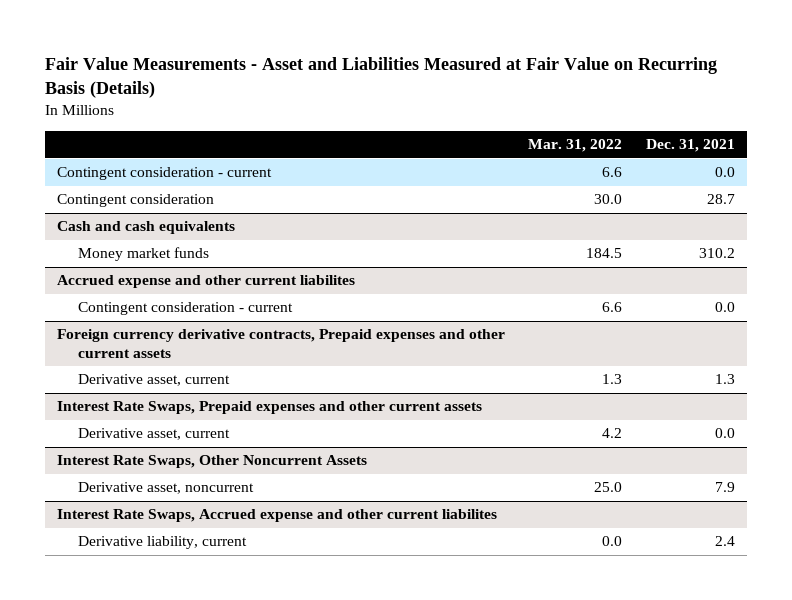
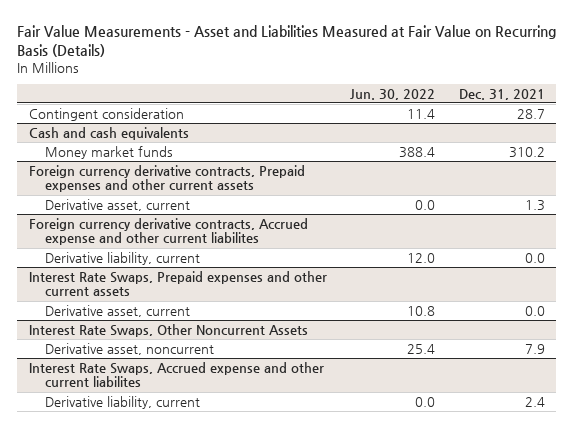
[528,139,623,153] Mar. 31, 2022 -> none
none -> [350,88,436,100] Jun. 30, 2022
[56,167,272,181] Contingent consideration - current -> none
[56,275,355,289] Accrued expense and other current liabilites -> none
[77,302,293,316] Contingent consideration - current -> none
none -> [28,217,308,246] Foreign currency derivative contracts, Accrued expense and other current liabilites
none -> [45,251,201,265] Derivative liability, current

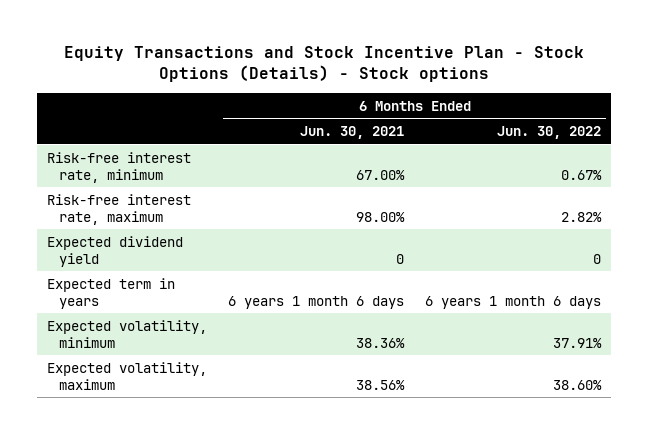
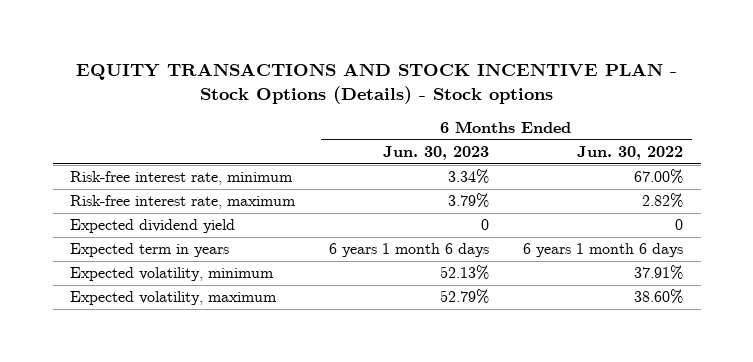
[64,46,585,83] Equity Transactions and Stock Incentive Plan - Stock Options (Details) - Stock options -> [75,63,677,105] EQUITY TRANSACTIONS AND STOCK INCENTIVE PLAN - Stock Options (Details) - Stock options
[300,125,405,139] Jun. 30, 2021 -> none
none -> [383,146,490,161] Jun. 30, 2023
[561,169,603,180] 0.67% -> [634,169,684,185] 67.00%

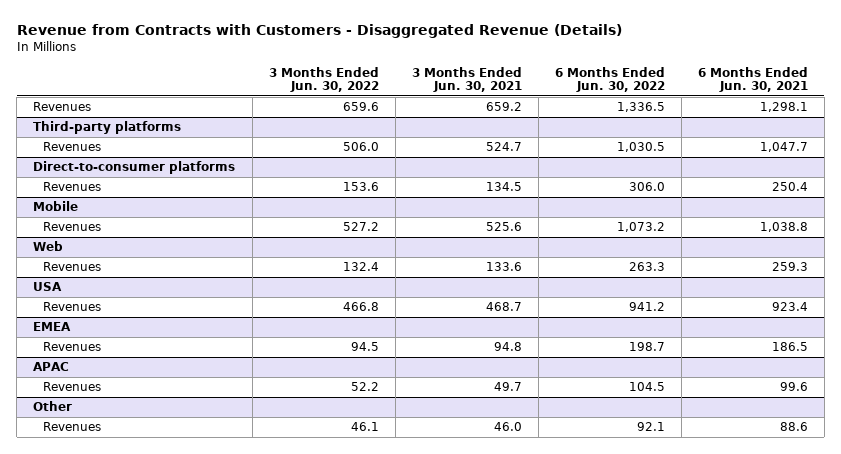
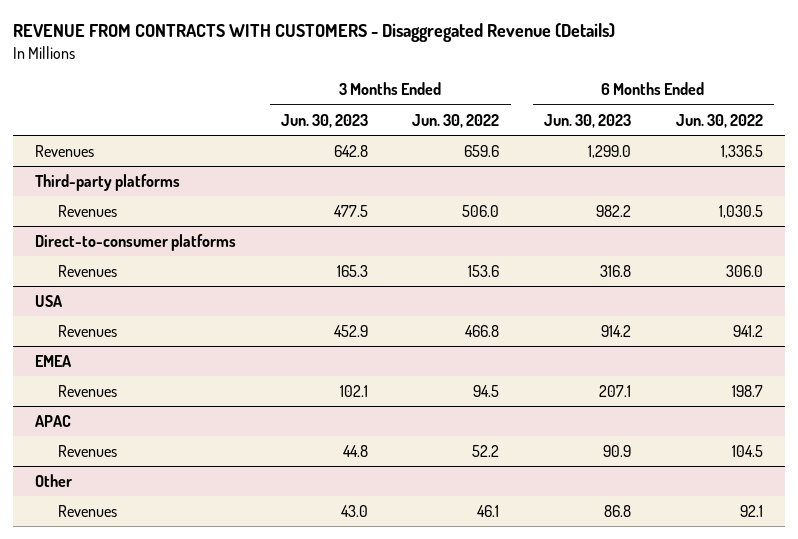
[16,23,622,38] Revenue from Contracts with Customers - Disaggregated Revenue (Details) -> [12,23,615,43] REVENUE FROM CONTRACTS WITH CUSTOMERS - Disaggregated Revenue (Details)
[411,66,522,92] 3 Months Ended Jun. 30, 2021 -> none
[697,66,808,92] 6 Months Ended Jun. 30, 2021 -> none
none -> [280,113,368,128] Jun. 30, 2023
none -> [544,113,632,128] Jun. 30, 2023
[33,201,79,212] Mobile -> none
[43,222,102,232] Revenues -> none
[33,241,64,252] Web -> none
[43,262,102,272] Revenues -> none

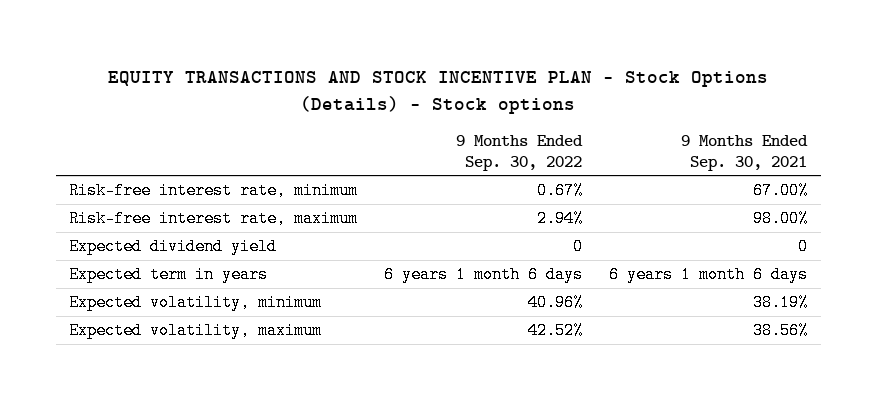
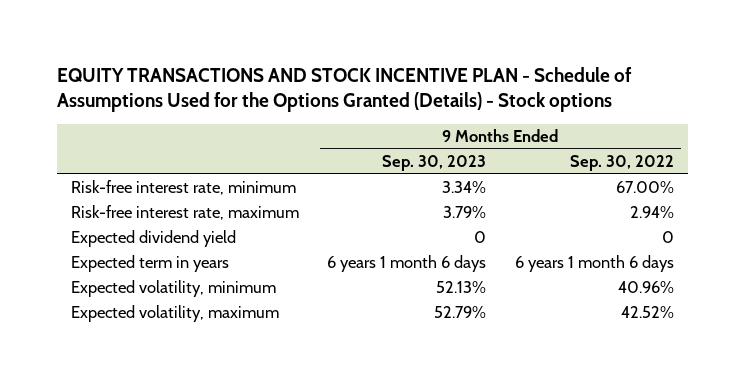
[108,70,769,114] EQUITY TRANSACTIONS AND STOCK INCENTIVE PLAN - Stock Options (Details) - Stock options -> [56,67,632,113] EQUITY TRANSACTIONS AND STOCK INCENTIVE PLAN - Schedule of Assumptions Used for the Options Granted (Details) - Stock options
[681,135,809,171] 9 Months Ended Sep. 30, 2021 -> none
none -> [382,155,487,172] Sep. 30, 2023
[537,182,584,200] 0.67% -> [615,181,674,194] 67.00%

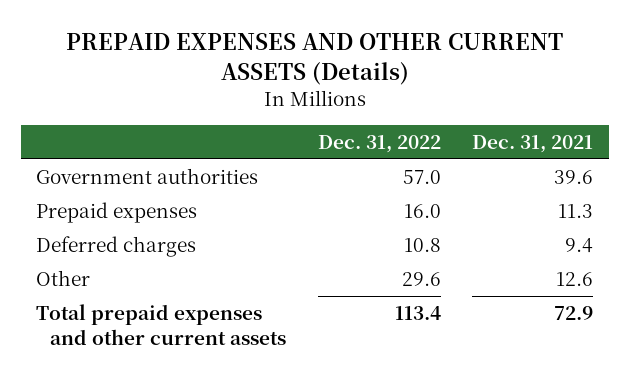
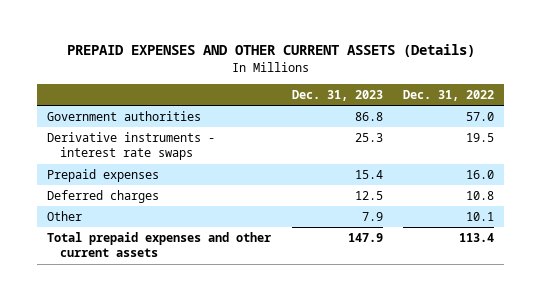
[472,134,594,153] Dec. 31, 2021 -> none
none -> [291,89,383,101] Dec. 31, 2023
none -> [47,131,216,161] Derivative instruments - interest rate swaps
[401,271,441,286] 29.6 -> [466,211,495,221] 10.1

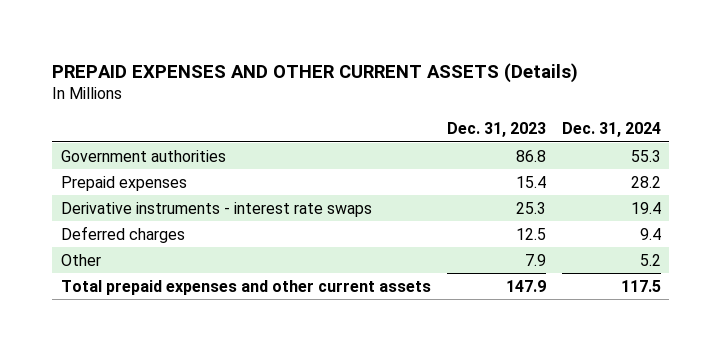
[403,89,495,101] Dec. 31, 2022 -> none
none -> [562,122,662,138] Dec. 31, 2024
[47,131,216,161] Derivative instruments - interest rate swaps -> [60,201,372,217] Derivative instruments - interest rate swaps

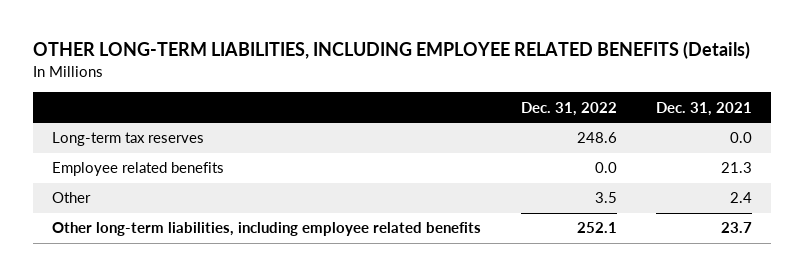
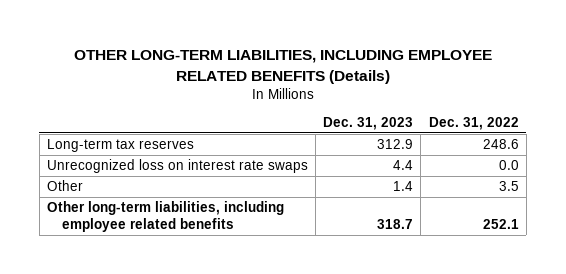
[655,101,752,116] Dec. 31, 2021 -> none
none -> [323,117,414,131] Dec. 31, 2023
[52,162,225,177] Employee related benefits -> none
none -> [47,158,309,173] Unrecognized loss on interest rate swaps

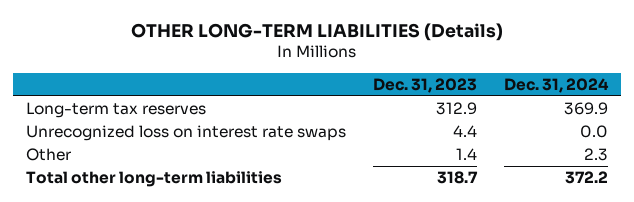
[73,50,492,84] OTHER LONG-TERM LIABILITIES, INCLUDING EMPLOYEE RELATED BENEFITS (Details) -> [131,22,504,41] OTHER LONG-TERM LIABILITIES (Details)
[428,117,519,131] Dec. 31, 2022 -> none
none -> [503,77,609,93] Dec. 31, 2024
[47,200,285,232] Other long-term liabilities, including employee related benefits -> [26,171,283,188] Total other long-term liabilities

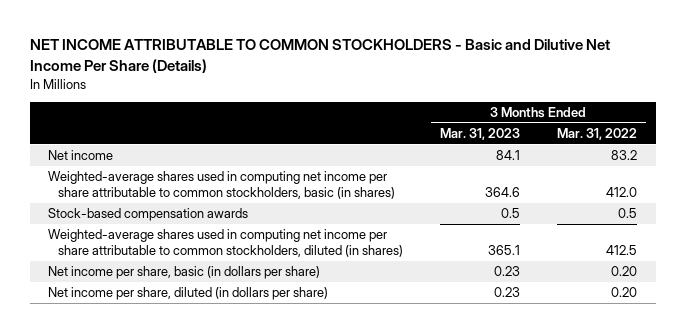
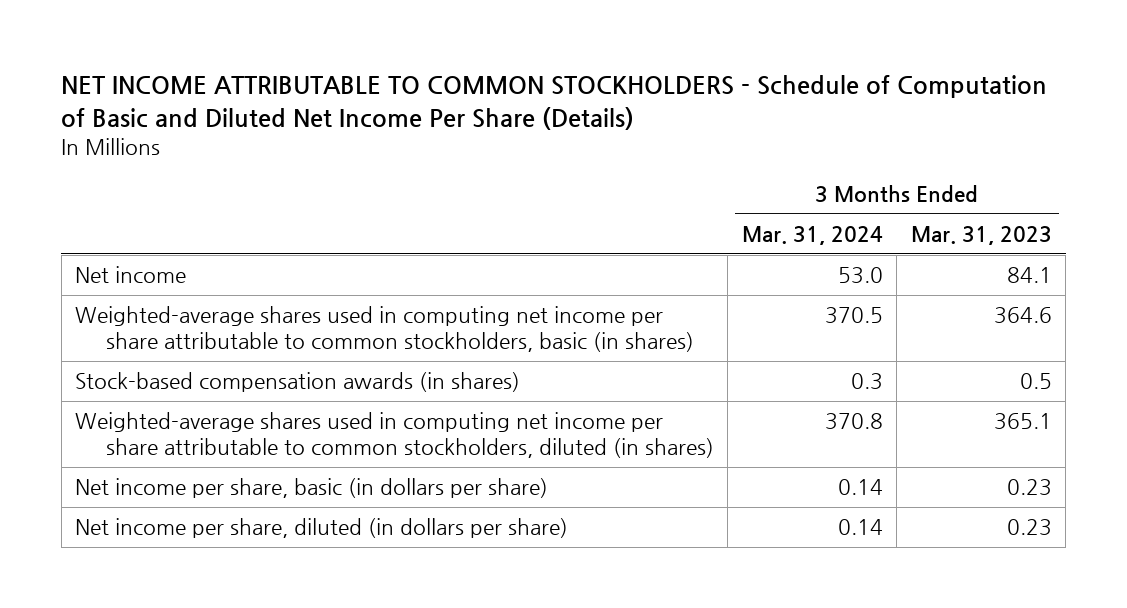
[29,39,610,73] NET INCOME ATTRIBUTABLE TO COMMON STOCKHOLDERS - Basic and Dilutive Net Income Per Share (Details) -> [61,75,1048,130] NET INCOME ATTRIBUTABLE TO COMMON STOCKHOLDERS - Schedule of Computation of Basic and Diluted Net Income Per Share (Details)
[557,128,638,141] Mar. 31, 2022 -> none
none -> [741,226,883,246] Mar. 31, 2024
[48,208,249,222] Stock-based compensation awards -> [75,372,521,393] Stock-based compensation awards (in shares)

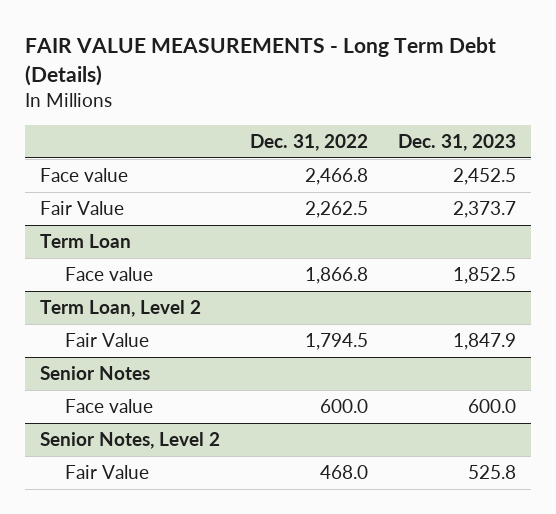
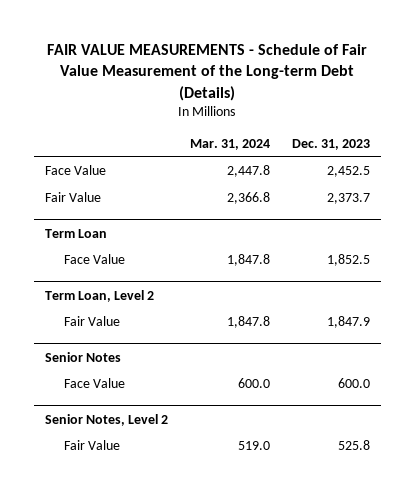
[25,37,497,86] FAIR VALUE MEASUREMENTS - Long Term Debt (Details) -> [47,43,368,101] FAIR VALUE MEASUREMENTS - Schedule of Fair Value Measurement of the Long-term Debt (Details)
[249,133,368,151] Dec. 31, 2022 -> none
none -> [189,138,270,150] Mar. 31, 2024
[39,167,128,182] Face value -> [44,164,106,175] Face Value
[64,266,153,281] Face value -> [64,253,126,264] Face Value
[64,398,153,413] Face value -> [64,377,126,388] Face Value

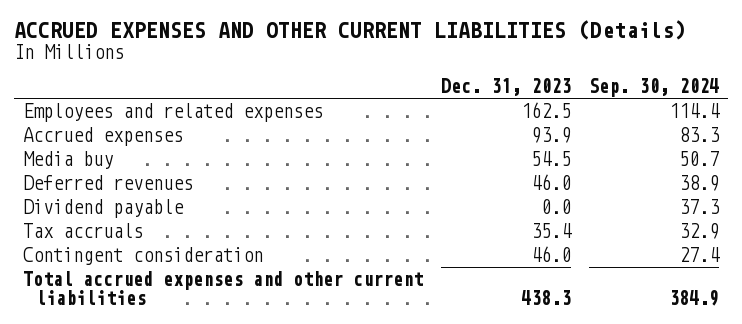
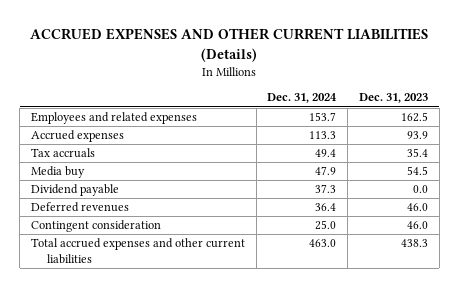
[588,78,719,98] Sep. 30, 2024 -> none
none -> [267,93,338,104] Dec. 31, 2024
[23,222,144,238] Tax accruals -> [30,148,95,159] Tax accruals
[23,174,194,190] Deferred revenues -> [30,202,129,213] Deferred revenues

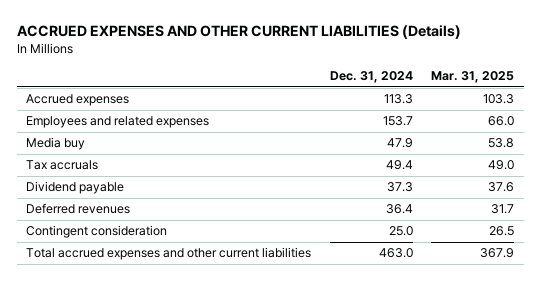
[359,93,429,104] Dec. 31, 2023 -> none
none -> [431,71,515,84] Mar. 31, 2025
[30,112,197,125] Employees and related expenses -> [26,116,210,129] Employees and related expenses
[30,148,95,159] Tax accruals -> [26,160,99,171] Tax accruals

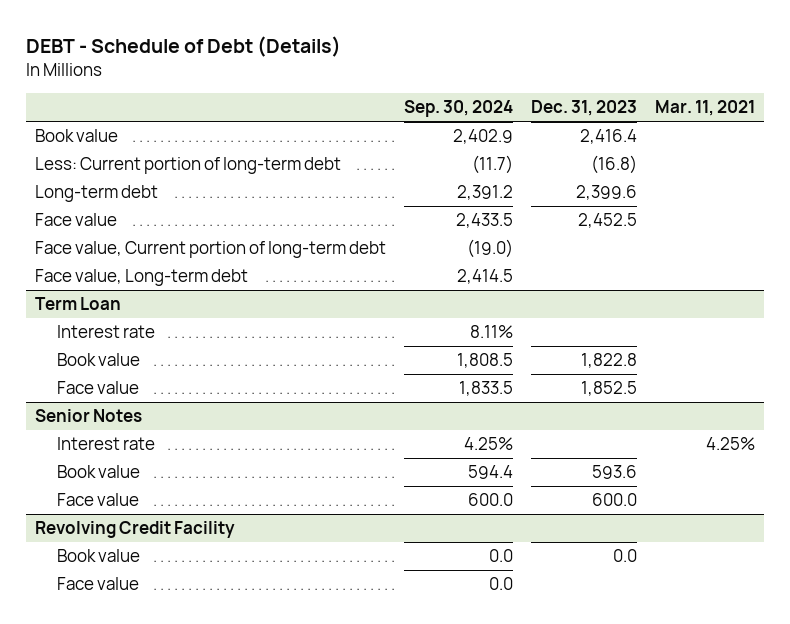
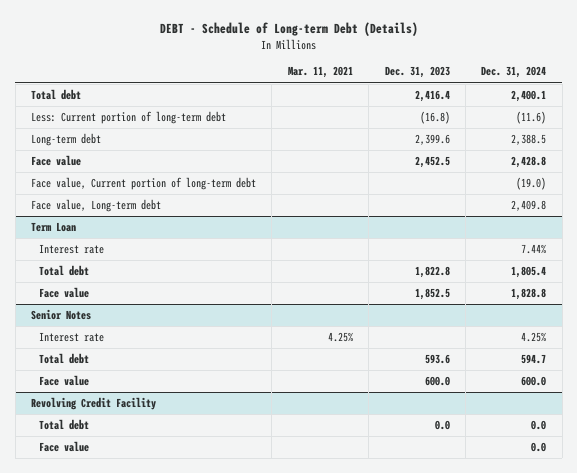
[26,35,342,57] DEBT - Schedule of Debt (Details) -> [159,22,418,37] DEBT - Schedule of Long-term Debt (Details)
[404,100,514,118] Sep. 30, 2024 -> none
none -> [481,66,547,79] Dec. 31, 2024
[35,129,119,143] Book value -> [31,89,82,101] Total debt
[57,353,141,367] Book value -> [39,265,90,277] Total debt
[57,465,141,479] Book value -> [39,353,90,365] Total debt
[57,549,141,563] Book value -> [39,419,90,431] Total debt

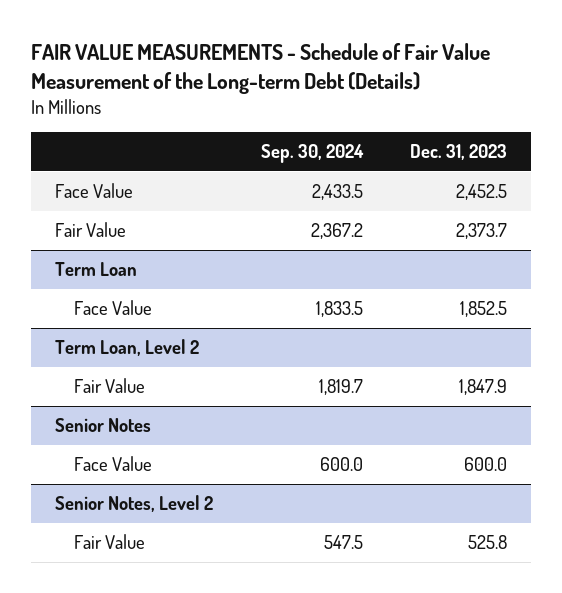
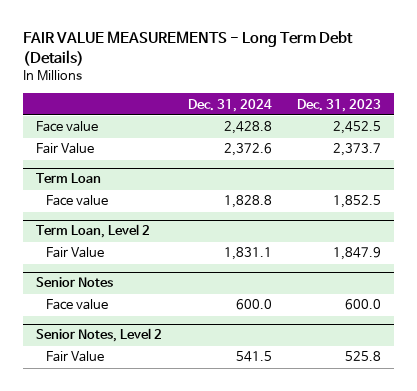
[31,42,491,94] FAIR VALUE MEASUREMENTS - Schedule of Fair Value Measurement of the Long-term Debt (Details) -> [23,31,354,67] FAIR VALUE MEASUREMENTS - Long Term Debt (Details)
[260,144,364,164] Sep. 30, 2024 -> none
none -> [187,98,272,112] Dec. 31, 2024
[54,183,133,199] Face Value -> [35,121,98,133] Face value
[73,300,152,316] Face Value -> [46,195,109,207] Face value
[73,456,152,472] Face Value -> [46,299,109,311] Face value

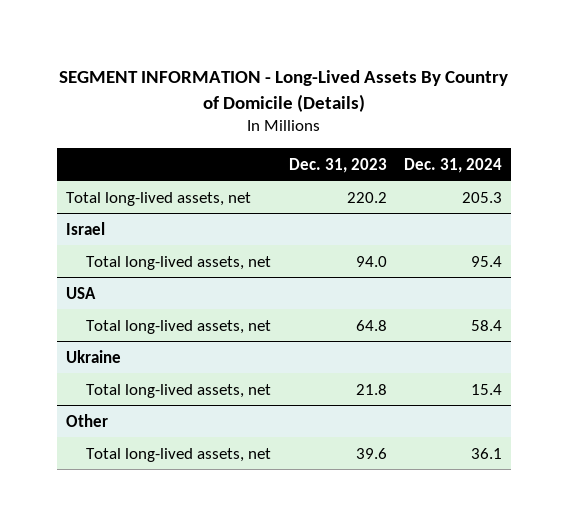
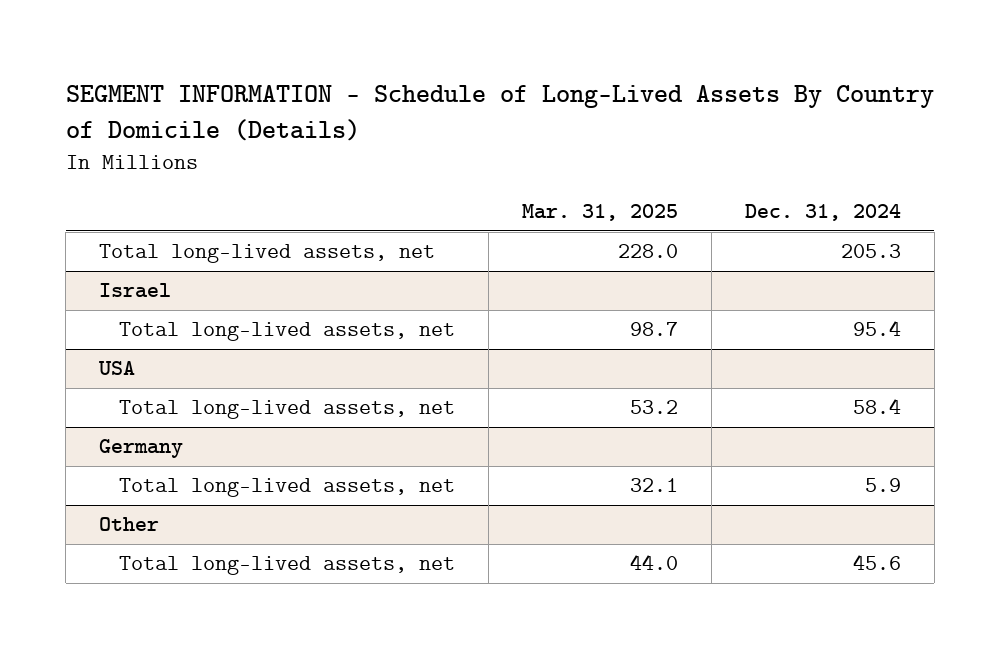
[59,69,509,112] SEGMENT INFORMATION - Long-Lived Assets By Country of Domicile (Details) -> [65,84,934,141] SEGMENT INFORMATION - Schedule of Long-Lived Assets By Country of Domicile (Details)
[288,157,387,173] Dec. 31, 2023 -> none
none -> [521,204,678,222] Mar. 31, 2025
[65,349,121,363] Ukraine -> none
none -> [99,439,184,459] Germany
[471,383,503,395] 15.4 -> [864,478,901,493] 5.9
[471,447,503,459] 36.1 -> [852,554,901,571] 45.6

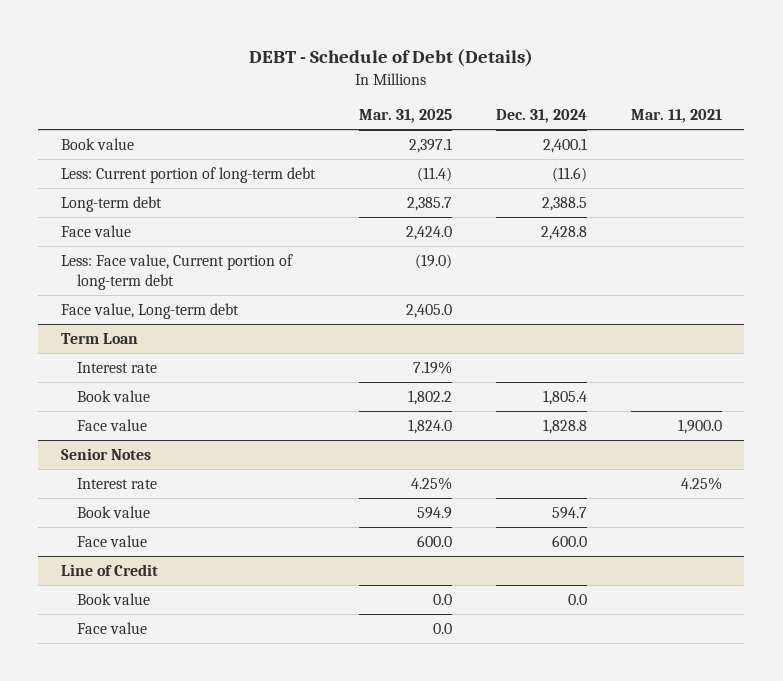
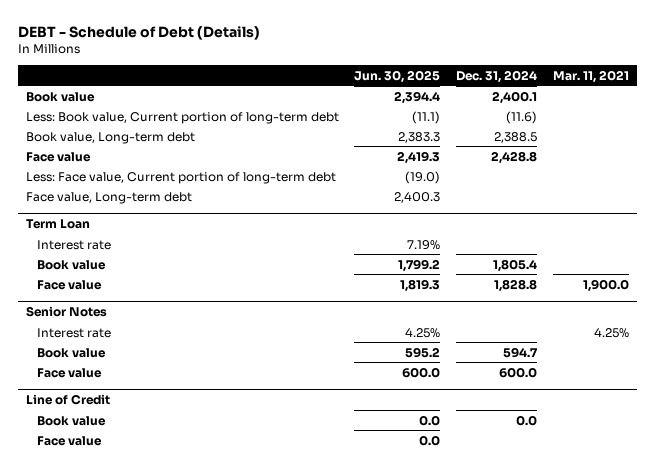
[358,109,452,124] Mar. 31, 2025 -> none
none -> [354,69,441,83] Jun. 30, 2025
[60,166,316,183] Less: Current portion of long-term debt -> [25,111,339,124] Less: Book value, Current portion of long-term debt
[60,195,162,212] Long-term debt -> [25,131,195,144] Book value, Long-term debt

